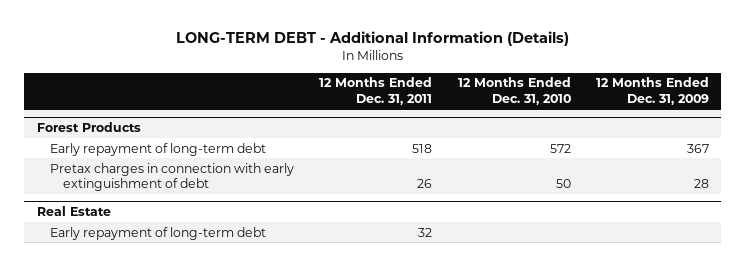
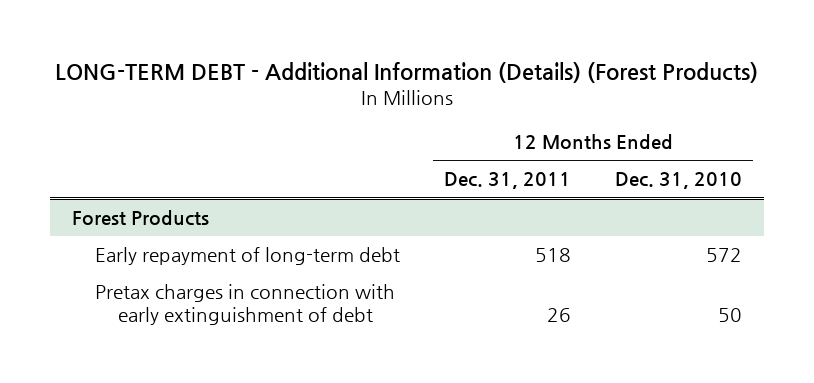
[175,31,569,47] LONG-TERM DEBT - Additional Information (Details) -> [54,61,758,83] LONG-TERM DEBT - Additional Information (Details) (Forest Products)
[595,77,709,106] 12 Months Ended Dec. 31, 2009 -> none
[36,206,111,217] Real Estate -> none
[49,226,266,240] Early repayment of long-term debt -> none

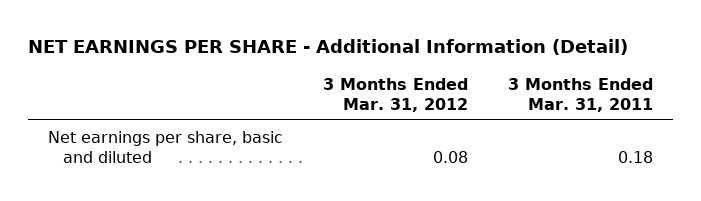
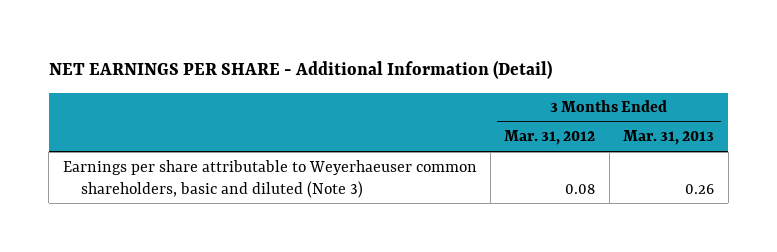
[508,77,654,113] 3 Months Ended Mar. 31, 2011 -> none
none -> [623,130,715,146] Mar. 31, 2013
[48,130,284,163] Net earnings per share, basic and diluted -> [62,159,477,198] Earnings per share attributable to Weyerhaeuser common shareholders, basic and diluted (Note 3)

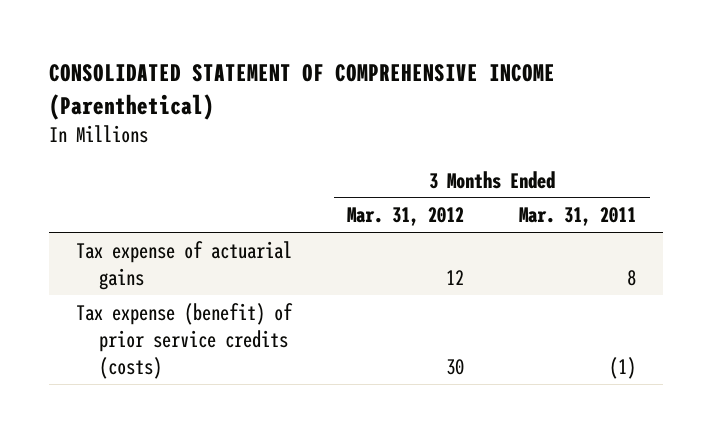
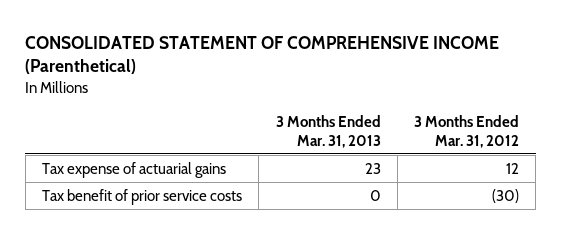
[518,207,636,227] Mar. 31, 2011 -> none
none -> [275,114,381,148] 3 Months Ended Mar. 31, 2013
[76,302,294,379] Tax expense (benefit) of prior service credits (costs) -> [41,188,242,205] Tax benefit of prior service costs
[446,358,465,375] 30 -> [492,188,520,203] (30)

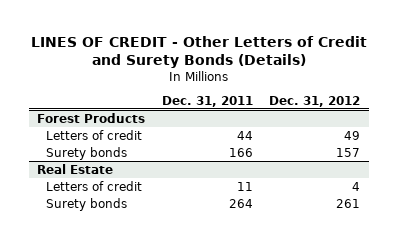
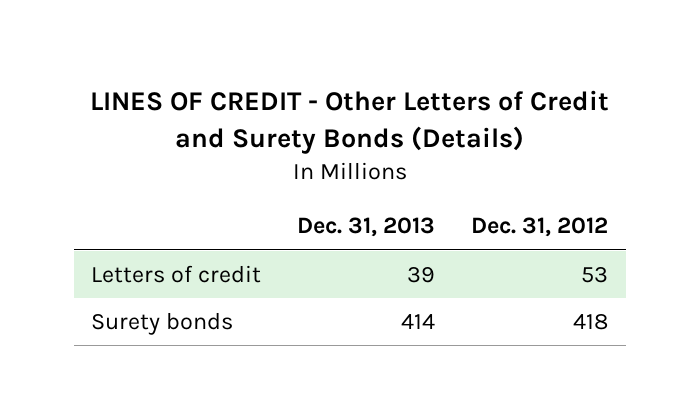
[161,95,253,107] Dec. 31, 2011 -> none
none -> [297,217,436,238] Dec. 31, 2013
[37,112,146,123] Forest Products -> none
[37,163,114,174] Real Estate -> none
[46,180,143,191] Letters of credit -> none
[46,197,128,211] Surety bonds -> none
[344,130,361,140] 49 -> [580,267,608,284] 53
[336,147,361,157] 157 -> [572,314,608,331] 418

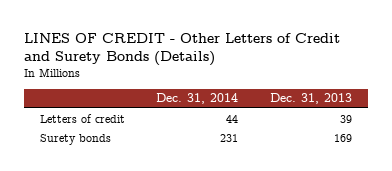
[470,217,608,238] Dec. 31, 2012 -> none
none -> [156,93,239,105] Dec. 31, 2014
[401,314,436,330] 414 -> [333,133,352,142] 169

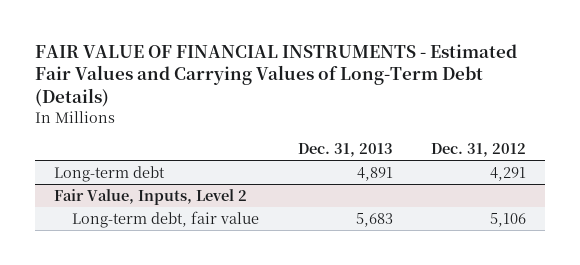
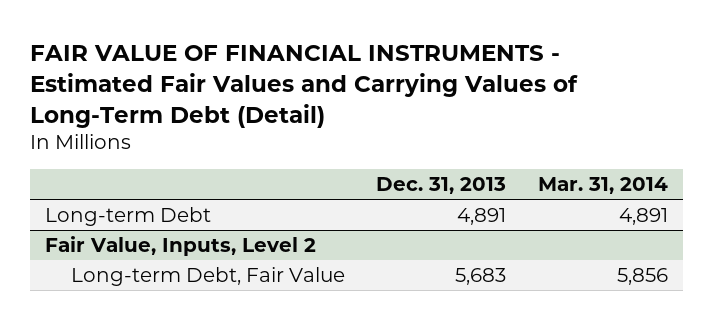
[35,43,518,108] FAIR VALUE OF FINANCIAL INSTRUMENTS - Estimated Fair Values and Carrying Values of Long-Term Debt (Details) -> [29,44,578,128] FAIR VALUE OF FINANCIAL INSTRUMENTS - Estimated Fair Values and Carrying Values of Long-Term Debt (Detail)
[430,143,526,158] Dec. 31, 2012 -> none
none -> [537,177,668,195] Mar. 31, 2014
[54,165,166,182] Long-term debt -> [45,207,212,227] Long-term Debt
[72,210,260,228] Long-term debt, fair value -> [70,267,345,287] Long-term Debt, Fair Value

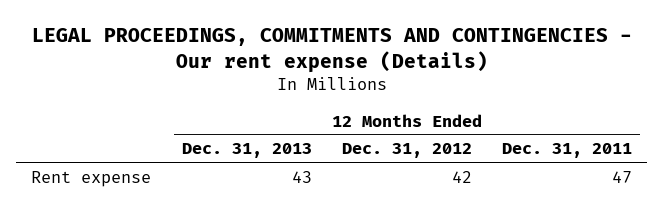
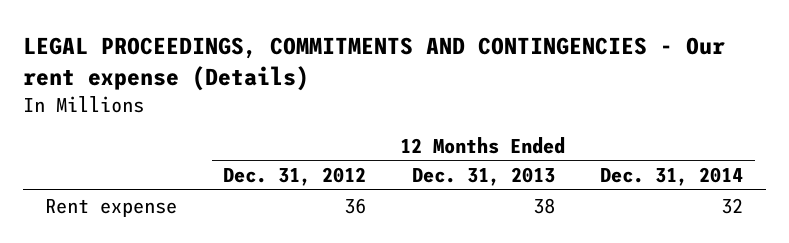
[502,143,633,159] Dec. 31, 2011 -> none
none -> [600,167,744,187] Dec. 31, 2014
[291,170,312,183] 43 -> [532,197,555,214] 38
[451,170,472,183] 42 -> [343,197,366,214] 36

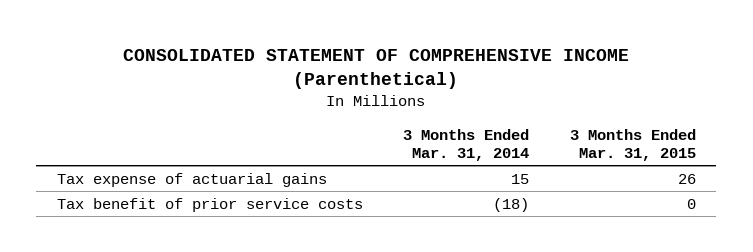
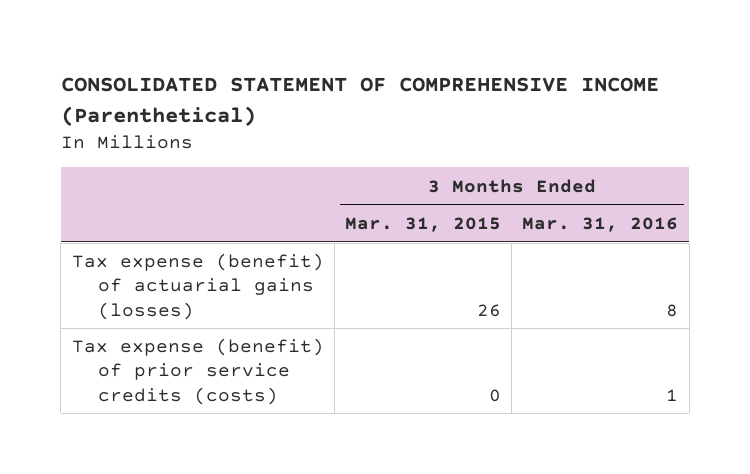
[403,128,530,162] 3 Months Ended Mar. 31, 2014 -> none
none -> [522,217,679,233] Mar. 31, 2016
[56,172,327,187] Tax expense of actuarial gains -> [71,253,324,320] Tax expense (benefit) of actuarial gains (losses)
[56,197,363,212] Tax benefit of prior service costs -> [71,338,324,405] Tax expense (benefit) of prior service credits (costs)

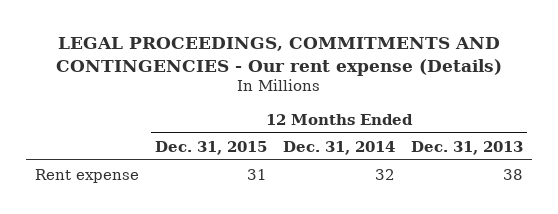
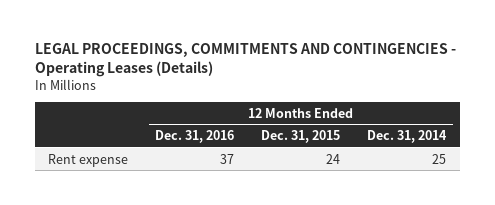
[55,37,502,76] LEGAL PROCEEDINGS, COMMITMENTS AND CONTINGENCIES - Our rent expense (Details) -> [34,43,456,78] LEGAL PROCEEDINGS, COMMITMENTS AND CONTINGENCIES - Operating Leases (Details)
[411,140,524,155] Dec. 31, 2013 -> none
none -> [155,129,235,143] Dec. 31, 2016
[246,168,267,180] 31 -> [326,153,341,164] 24
[375,168,396,180] 32 -> [432,153,447,164] 25

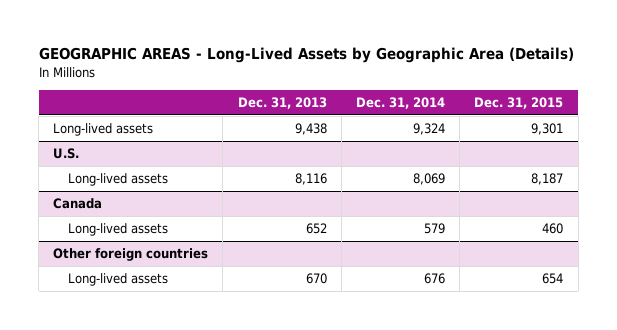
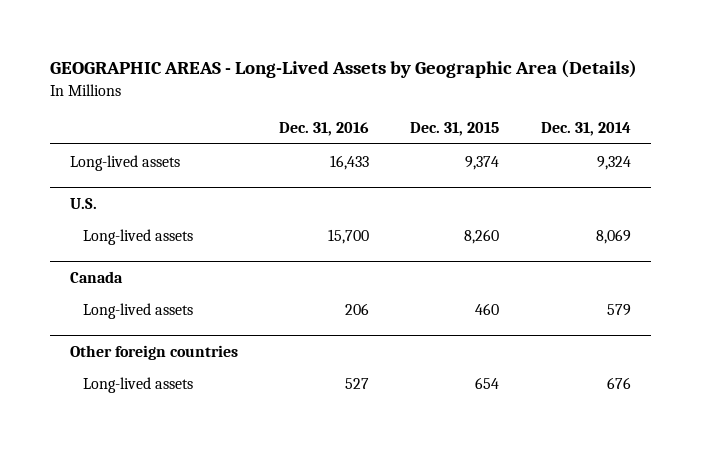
[237,97,327,110] Dec. 31, 2013 -> none
none -> [279,122,370,137] Dec. 31, 2016
[531,123,564,136] 9,301 -> [465,155,500,170] 9,374
[531,173,564,186] 8,187 -> [464,228,500,244] 8,260

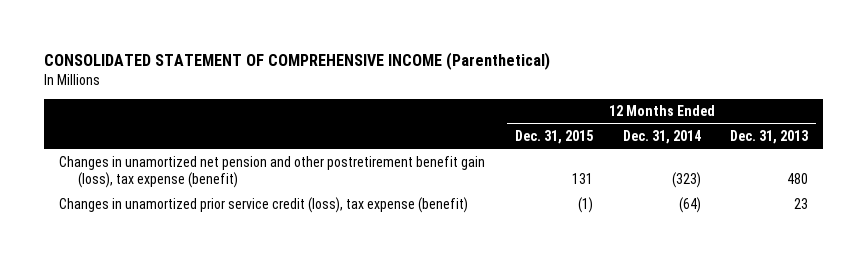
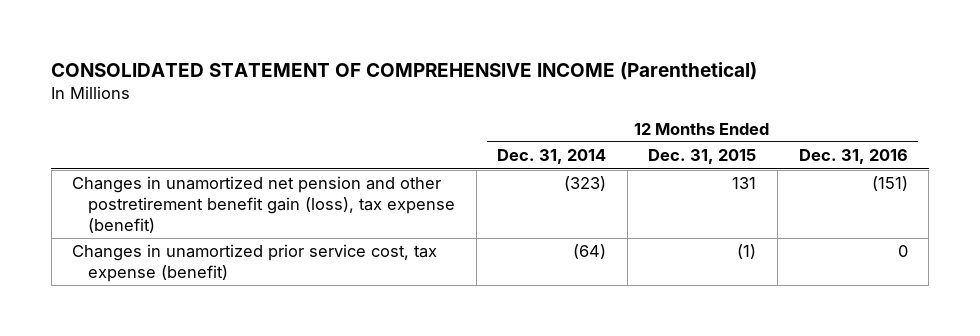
[730,130,809,145] Dec. 31, 2013 -> none
none -> [798,149,908,165] Dec. 31, 2016
[59,197,469,214] Changes in unamortized prior service credit (loss), tax expense (benefit) -> [72,244,438,282] Changes in unamortized prior service cost, tax expense (benefit)

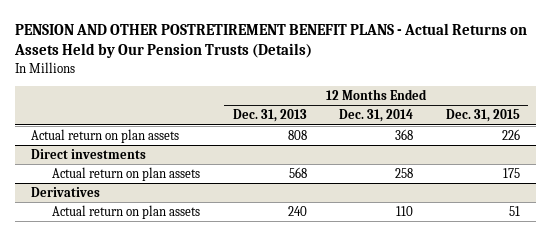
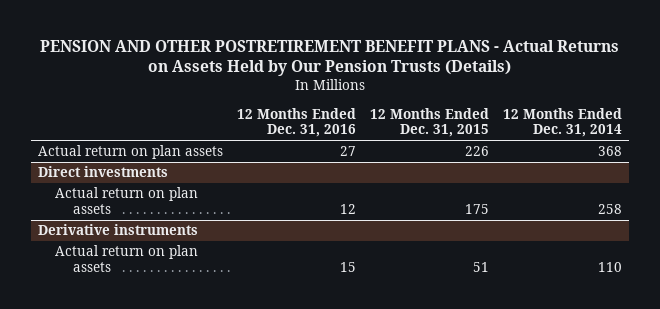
[232,109,307,123] Dec. 31, 2013 -> none
none -> [236,107,356,138] 12 Months Ended Dec. 31, 2016
[31,187,101,198] Derivatives -> [37,224,198,236] Derivative instruments

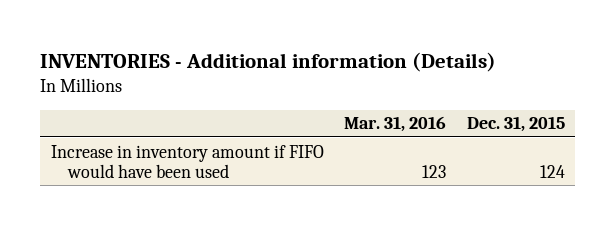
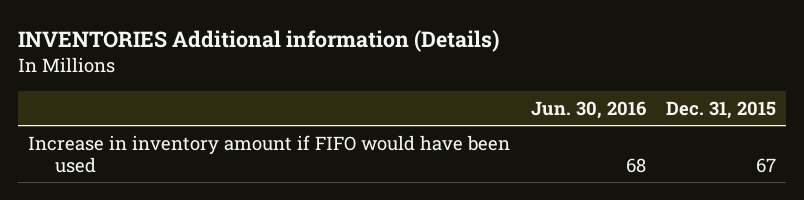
[40,51,497,72] INVENTORIES - Additional information (Details) -> [18,30,500,53] INVENTORIES Additional information (Details)
[344,116,447,133] Mar. 31, 2016 -> none
none -> [530,100,646,119] Jun. 30, 2016
[540,165,566,179] 124 -> [755,157,776,173] 67

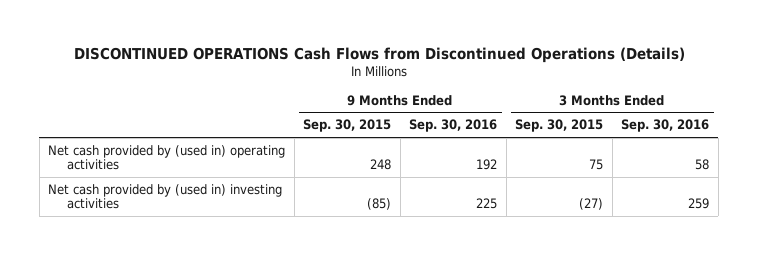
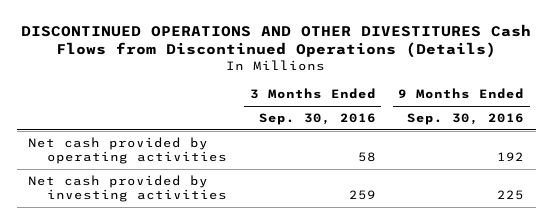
[73,46,685,63] DISCONTINUED OPERATIONS Cash Flows from Discontinued Operations (Details) -> [21,23,532,59] DISCONTINUED OPERATIONS AND OTHER DIVESTITURES Cash Flows from Discontinued Operations (Details)
[303,119,392,133] Sep. 30, 2015 -> none
[515,119,604,133] Sep. 30, 2015 -> none
[48,144,286,171] Net cash provided by (used in) operating activities -> [28,137,227,165] Net cash provided by operating activities
[48,183,283,210] Net cash provided by (used in) investing activities -> [28,175,227,203] Net cash provided by investing activities

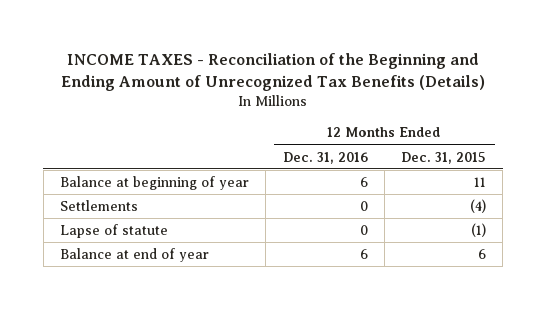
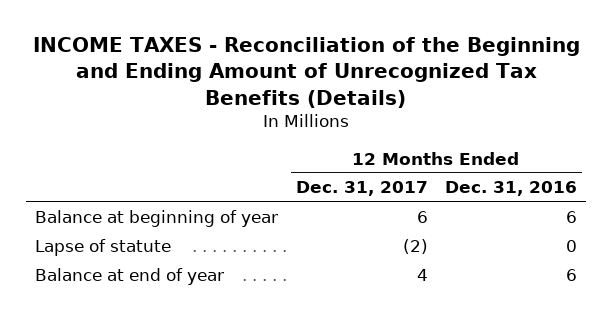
[401,151,487,164] Dec. 31, 2015 -> none
none -> [295,181,428,197] Dec. 31, 2017
[60,200,139,212] Settlements -> none

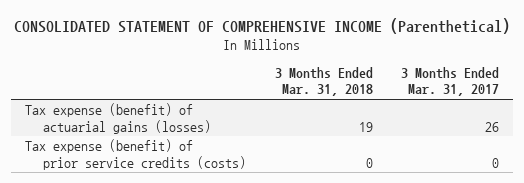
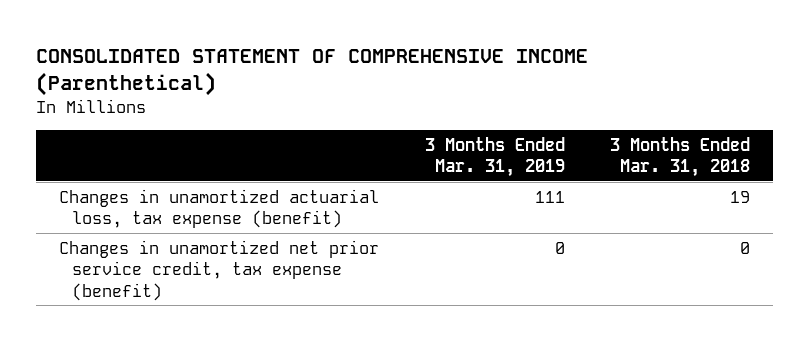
[400,66,499,97] 3 Months Ended Mar. 31, 2017 -> none
none -> [424,136,565,178] 3 Months Ended Mar. 31, 2019
[24,103,212,134] Tax expense (benefit) of actuarial gains (losses) -> [59,188,380,229] Changes in unamortized actuarial loss, tax expense (benefit)
[24,139,247,170] Tax expense (benefit) of prior service credits (costs) -> [59,239,380,301] Changes in unamortized net prior service credit, tax expense (benefit)

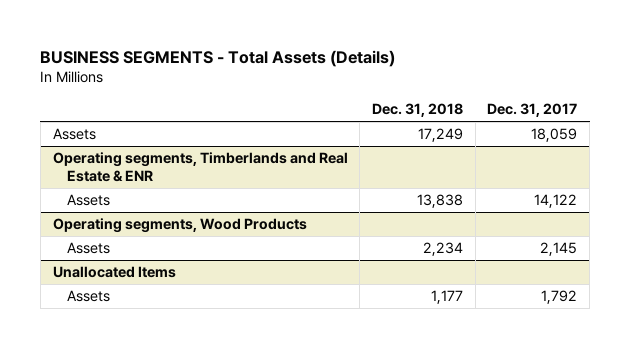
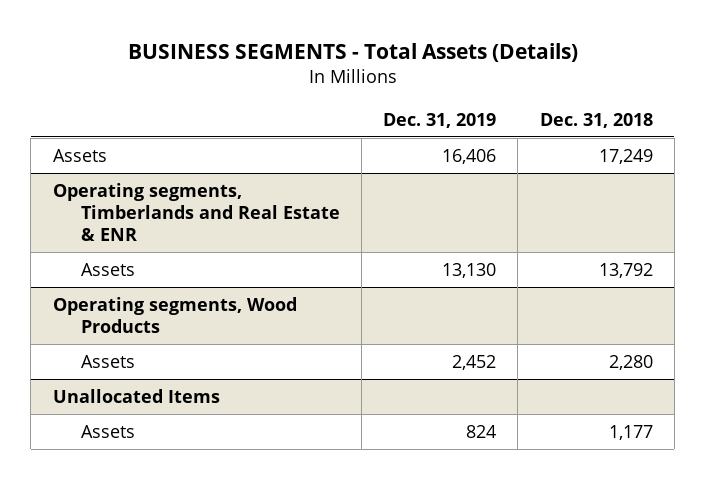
[487,103,578,118] Dec. 31, 2017 -> none
none -> [383,112,497,128] Dec. 31, 2019
[416,194,463,209] 13,838 -> [598,263,653,279] 13,792
[422,242,463,257] 2,234 -> [608,355,653,371] 2,280

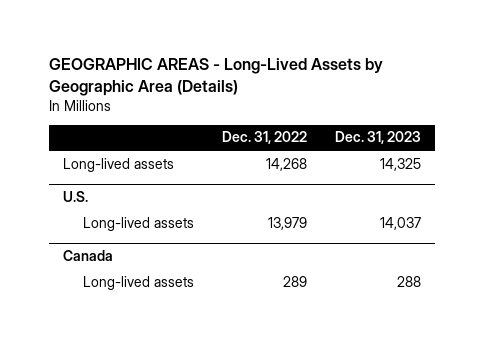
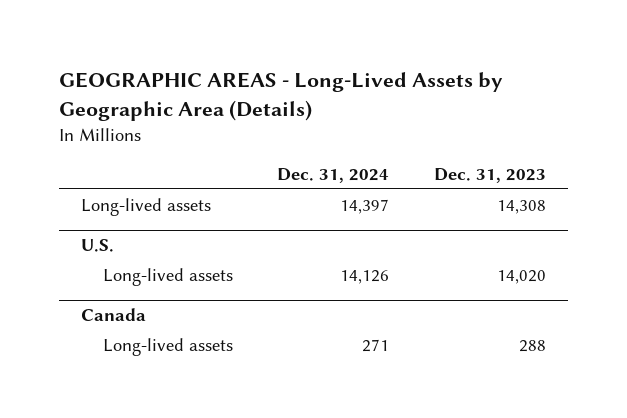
[222,131,308,145] Dec. 31, 2022 -> none
none -> [277,168,390,184] Dec. 31, 2024
[380,157,422,171] 14,325 -> [496,199,546,214] 14,308
[380,216,422,230] 14,037 -> [496,269,546,284] 14,020

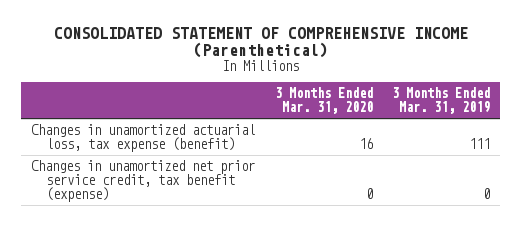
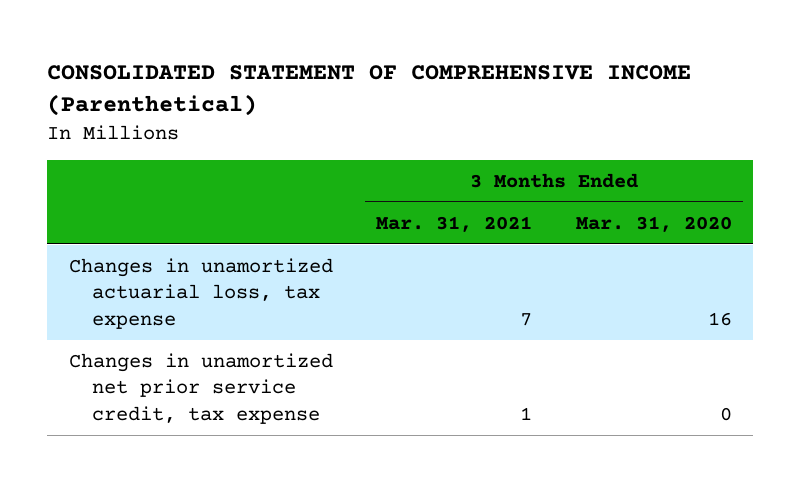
[392,87,491,115] 3 Months Ended Mar. 31, 2019 -> none
none -> [376,215,533,232] Mar. 31, 2021
[31,124,256,153] Changes in unamortized actuarial loss, tax expense (benefit) -> [68,258,333,329] Changes in unamortized actuarial loss, tax expense
[31,160,256,203] Changes in unamortized net prior service credit, tax benefit (expense) -> [68,353,333,424] Changes in unamortized net prior service credit, tax expense

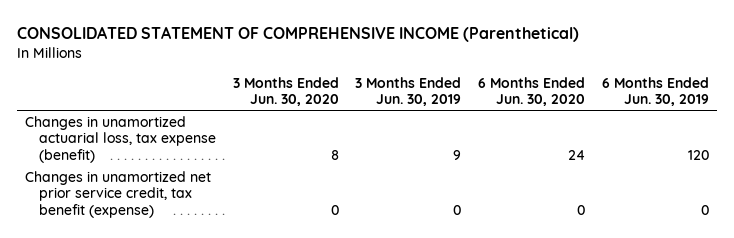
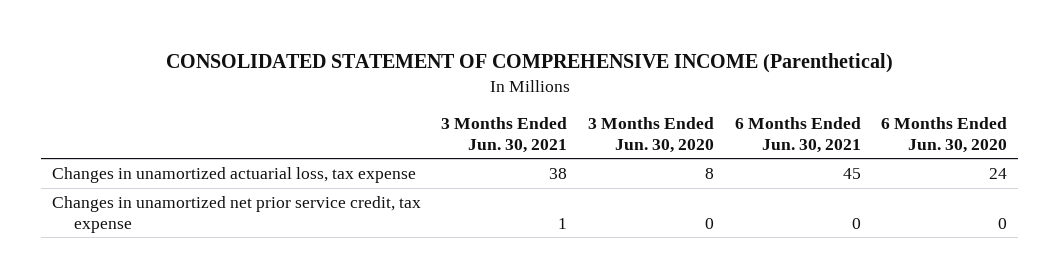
[355,76,462,107] 3 Months Ended Jun. 30, 2019 -> none
[601,76,709,107] 6 Months Ended Jun. 30, 2019 -> none
none -> [441,117,568,153] 3 Months Ended Jun. 30, 2021
none -> [734,117,861,153] 6 Months Ended Jun. 30, 2021
[25,115,217,164] Changes in unamortized actuarial loss, tax expense (benefit) -> [51,166,416,183] Changes in unamortized actuarial loss, tax expense
[25,170,212,219] Changes in unamortized net prior service credit, tax benefit (expense) -> [51,195,421,233] Changes in unamortized net prior service credit, tax expense

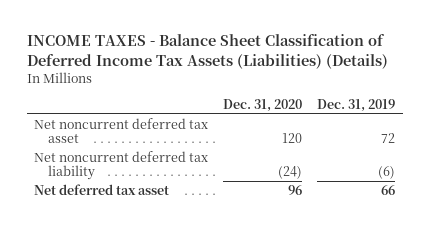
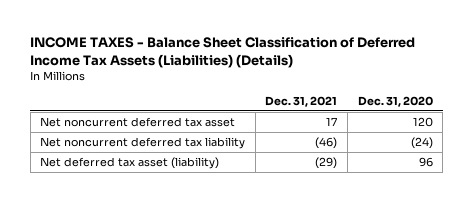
[317,99,396,113] Dec. 31, 2019 -> none
none -> [265,95,338,107] Dec. 31, 2021
[34,183,170,195] Net deferred tax asset -> [40,156,220,169] Net deferred tax asset (liability)

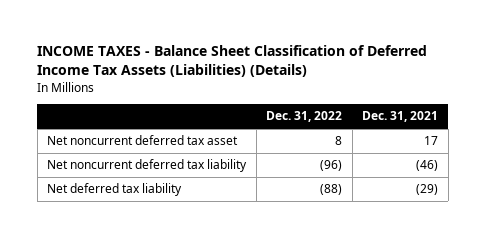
[357,95,433,107] Dec. 31, 2020 -> none
none -> [266,111,343,123] Dec. 31, 2022
[40,156,220,169] Net deferred tax asset (liability) -> [47,183,183,197] Net deferred tax liability

